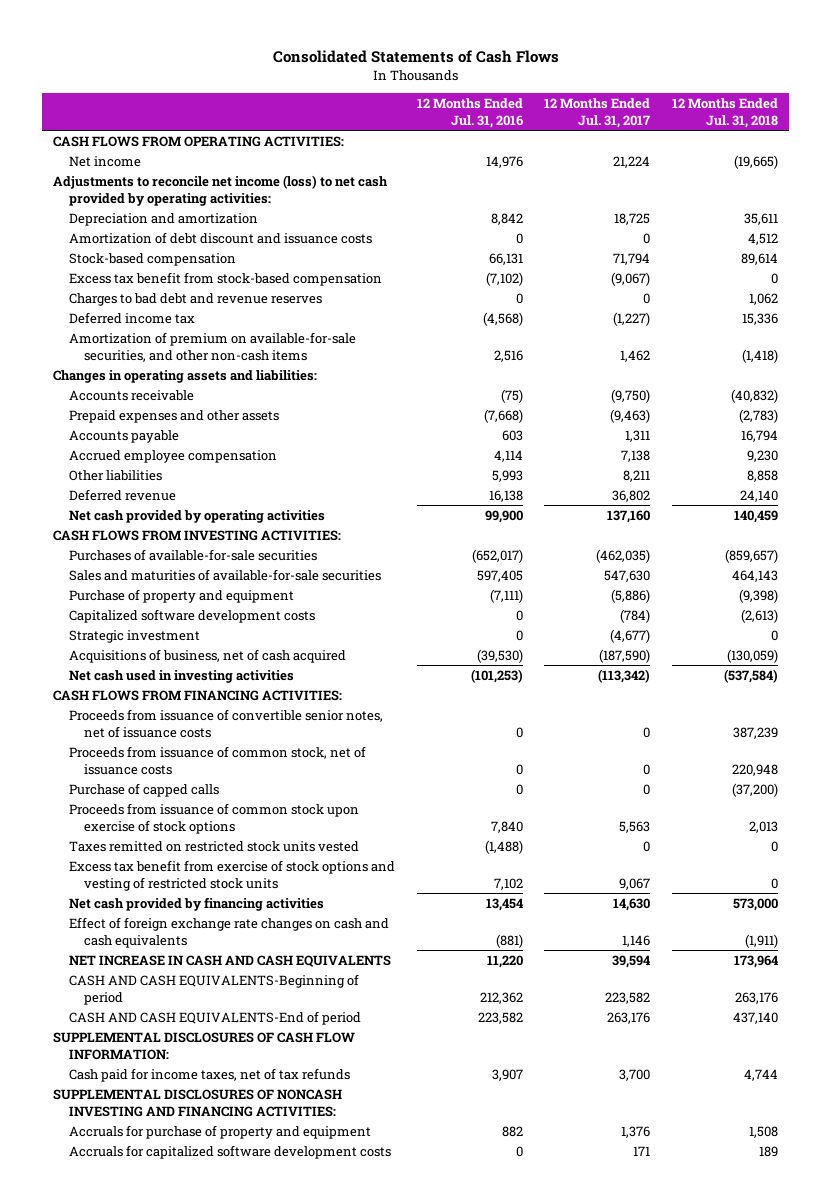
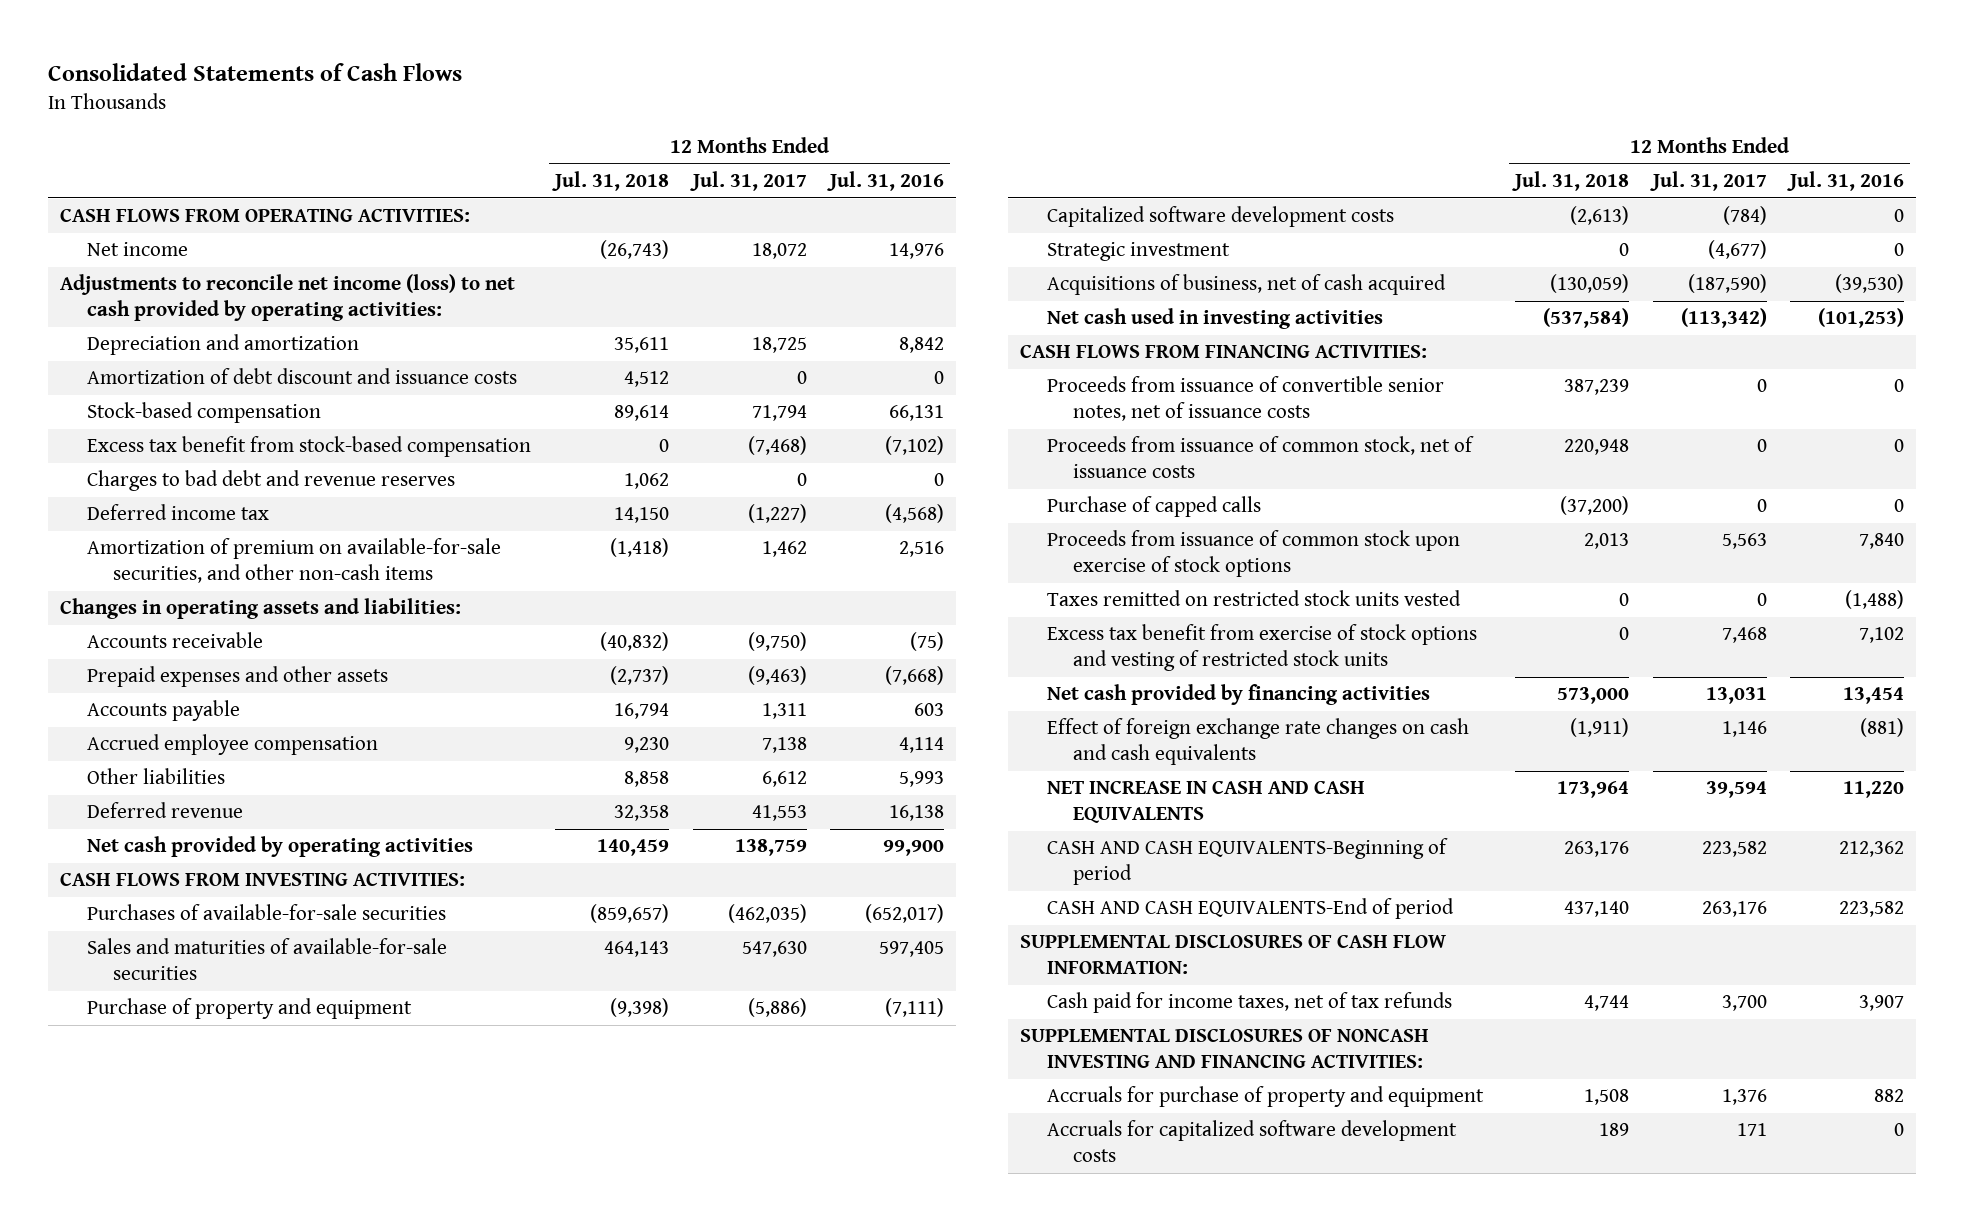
[613,155,651,168] 21,224 -> [751,243,807,260] 18,072
[734,154,779,169] (19,665) -> [599,240,669,260] (26,743)
[611,271,651,286] (9,067) -> [747,436,807,456] (7,468)
[742,312,779,325] 15,336 -> [613,507,669,524] 14,150
[739,408,779,423] (2,783) -> [609,666,669,686] (2,737)
[623,469,651,482] 8,211 -> [761,771,807,788] 6,612
[612,489,651,502] 36,802 -> [751,805,807,822] 41,553
[740,489,779,502] 24,140 -> [613,805,669,822] 32,358
[607,509,651,523] 137,160 -> [734,839,807,857] 138,759
[619,877,651,890] 9,067 -> [1721,627,1767,644] 7,468
[613,897,651,911] 14,630 -> [1705,687,1767,705] 13,031

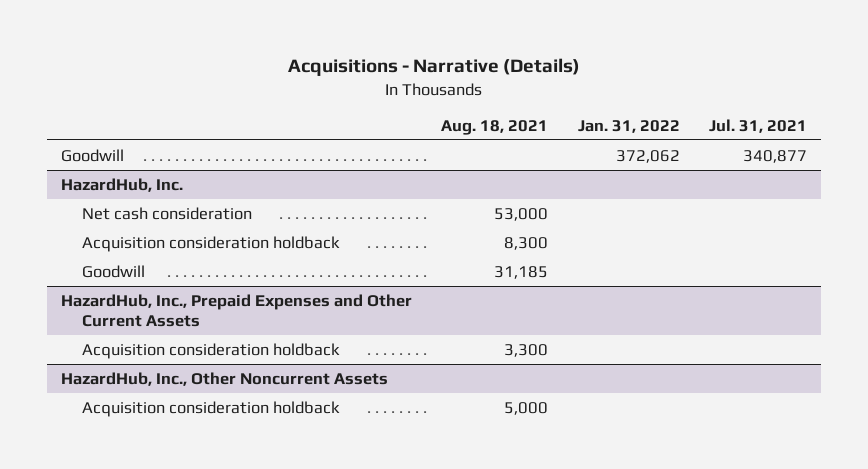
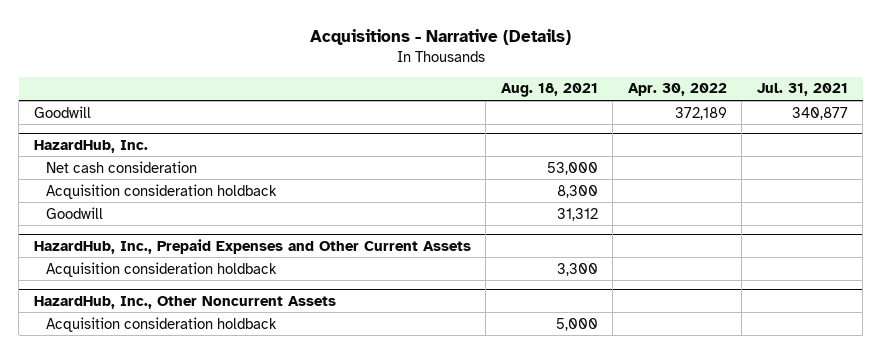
[577,119,680,133] Jan. 31, 2022 -> none
none -> [627,83,727,97] Apr. 30, 2022
[494,265,549,279] 31,185 -> [556,207,598,221] 31,312

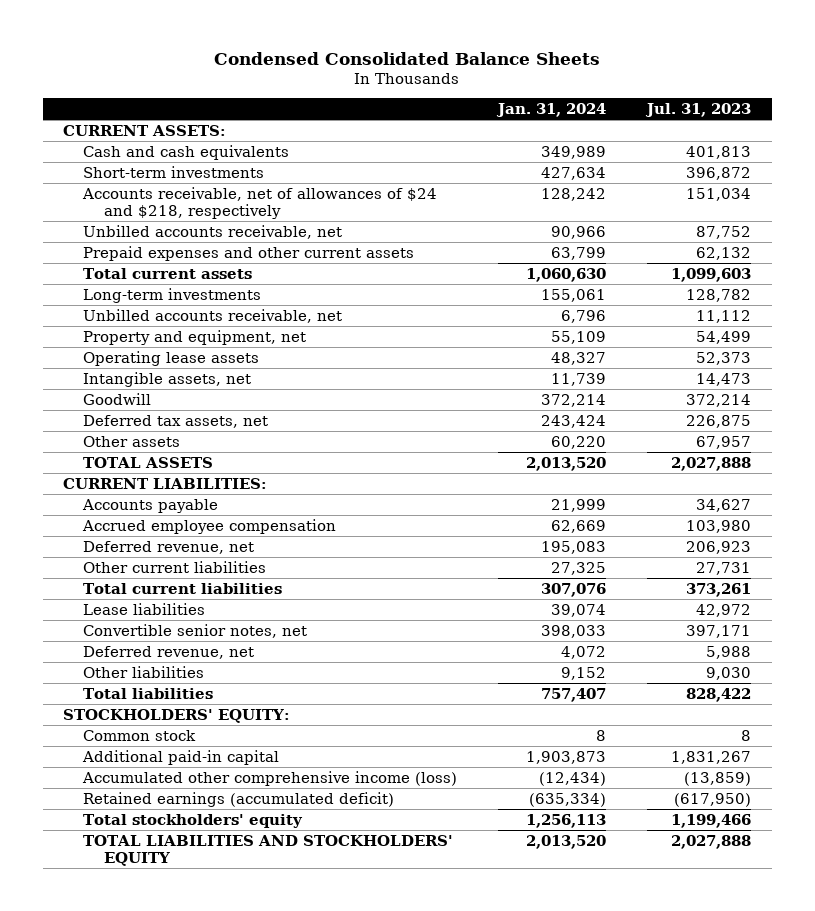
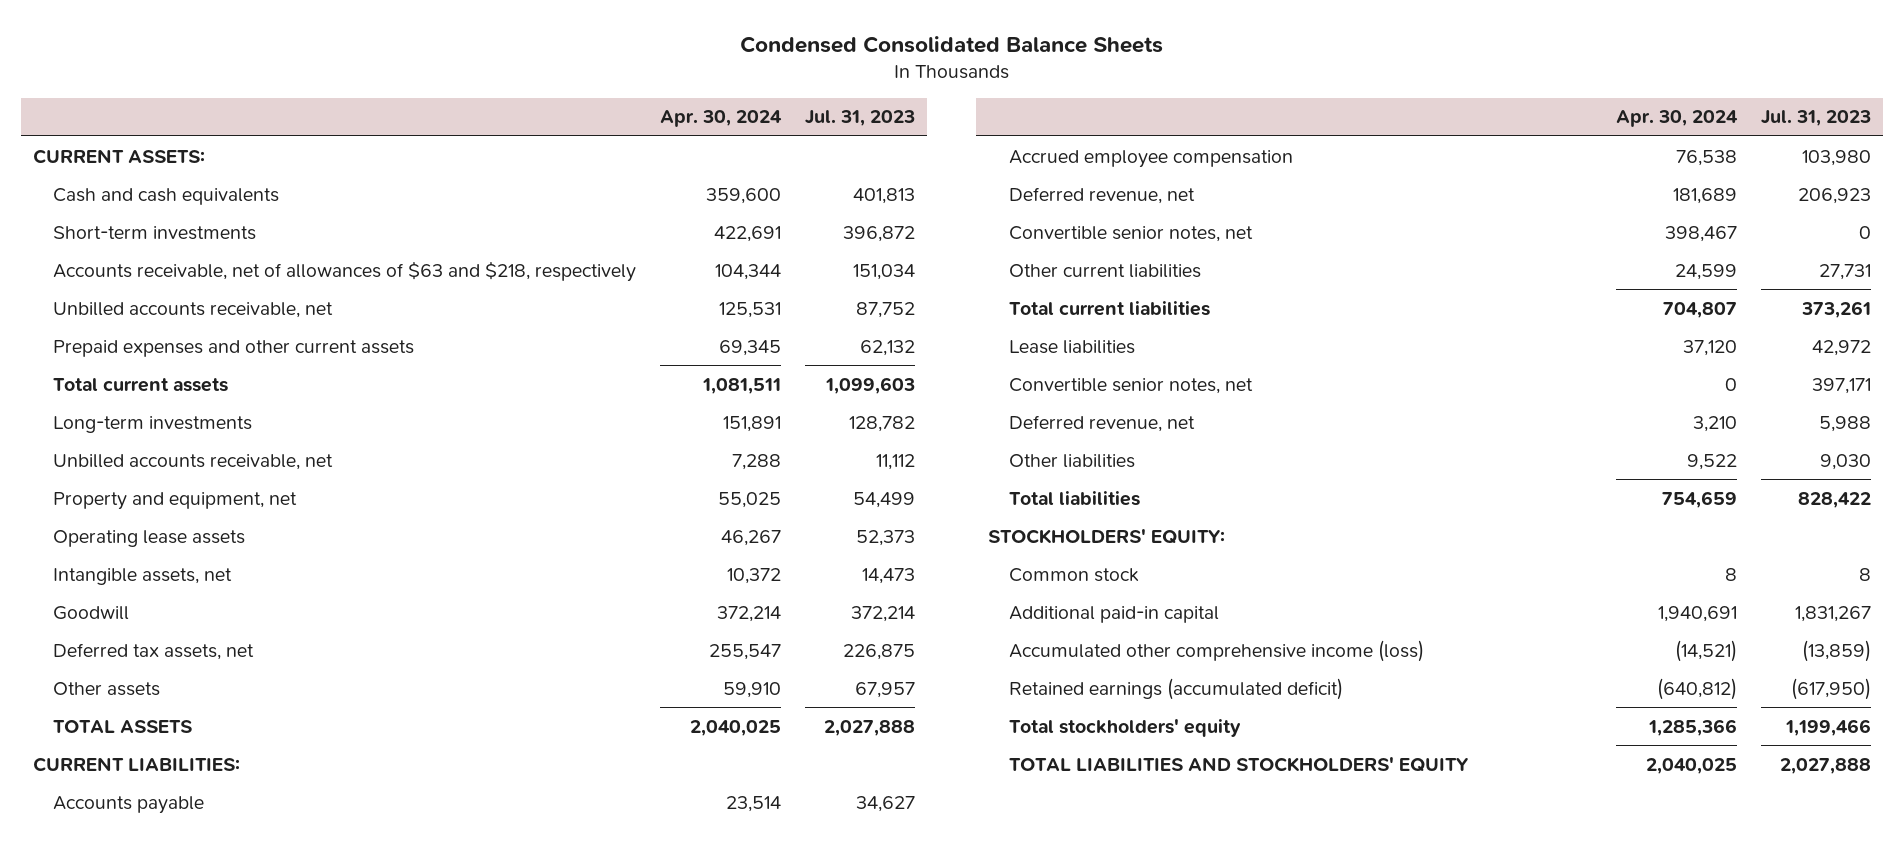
[496,102,607,117] Jan. 31, 2024 -> none
none -> [660,110,783,128] Apr. 30, 2024
[82,186,438,220] Accounts receivable, net of allowances of $24 and $218, respectively -> [53,260,637,282] Accounts receivable, net of allowances of $63 and $218, respectively
none -> [1008,225,1253,242] Convertible senior notes, net

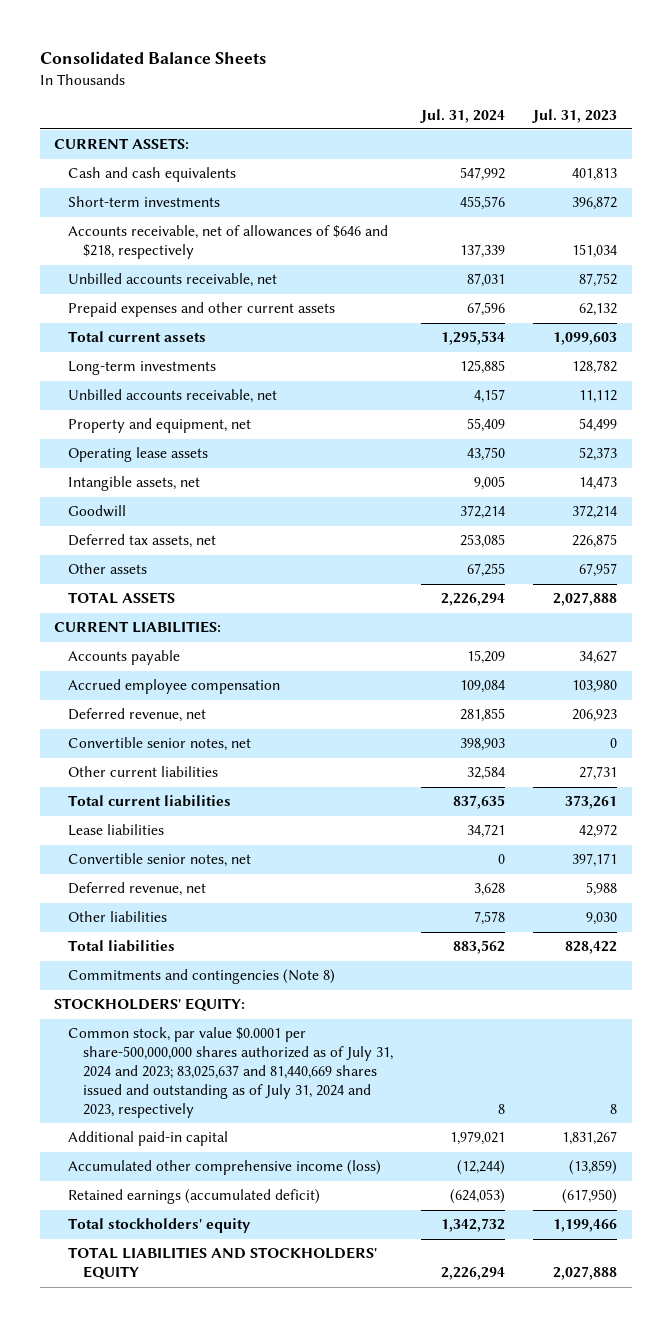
[739,35,1163,53] Condensed Consolidated Balance Sheets -> [40,51,267,65] Consolidated Balance Sheets
[660,110,783,128] Apr. 30, 2024 -> none
none -> [419,108,505,123] Jul. 31, 2024
[53,260,637,282] Accounts receivable, net of allowances of $63 and $218, respectively -> [68,225,389,260] Accounts receivable, net of allowances of $646 and $218, respectively
none -> [68,969,336,985] Commitments and contingencies (Note 8)
[1008,567,1139,582] Common stock -> [68,1027,393,1118] Common stock, par value $0.0001 per share-500,000,000 shares authorized as of July 31, 2024 and 2023; 83,025,637 and 81,440,669 shares issued and outstanding as of July 31, 2024 and 2023, respectively

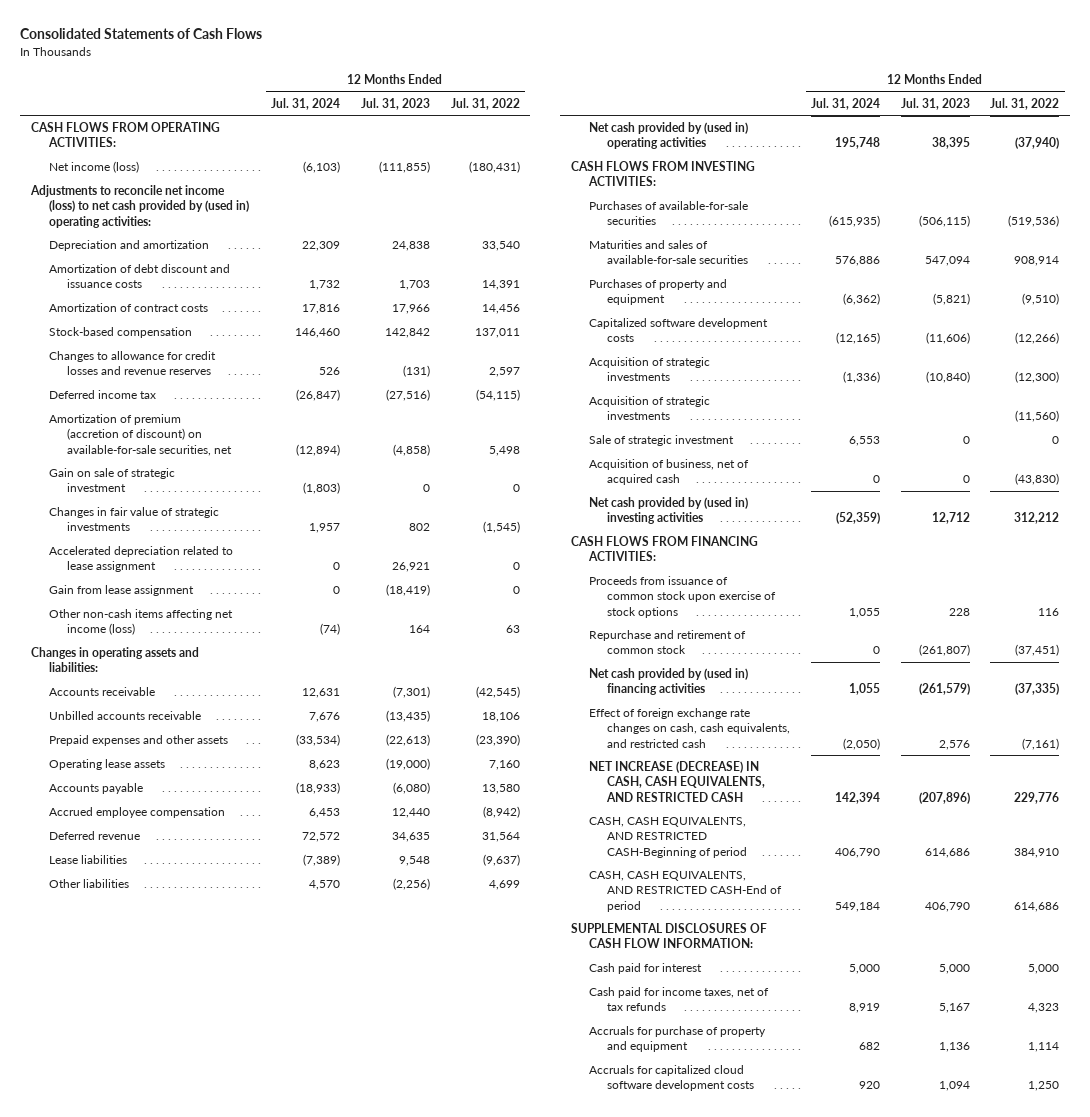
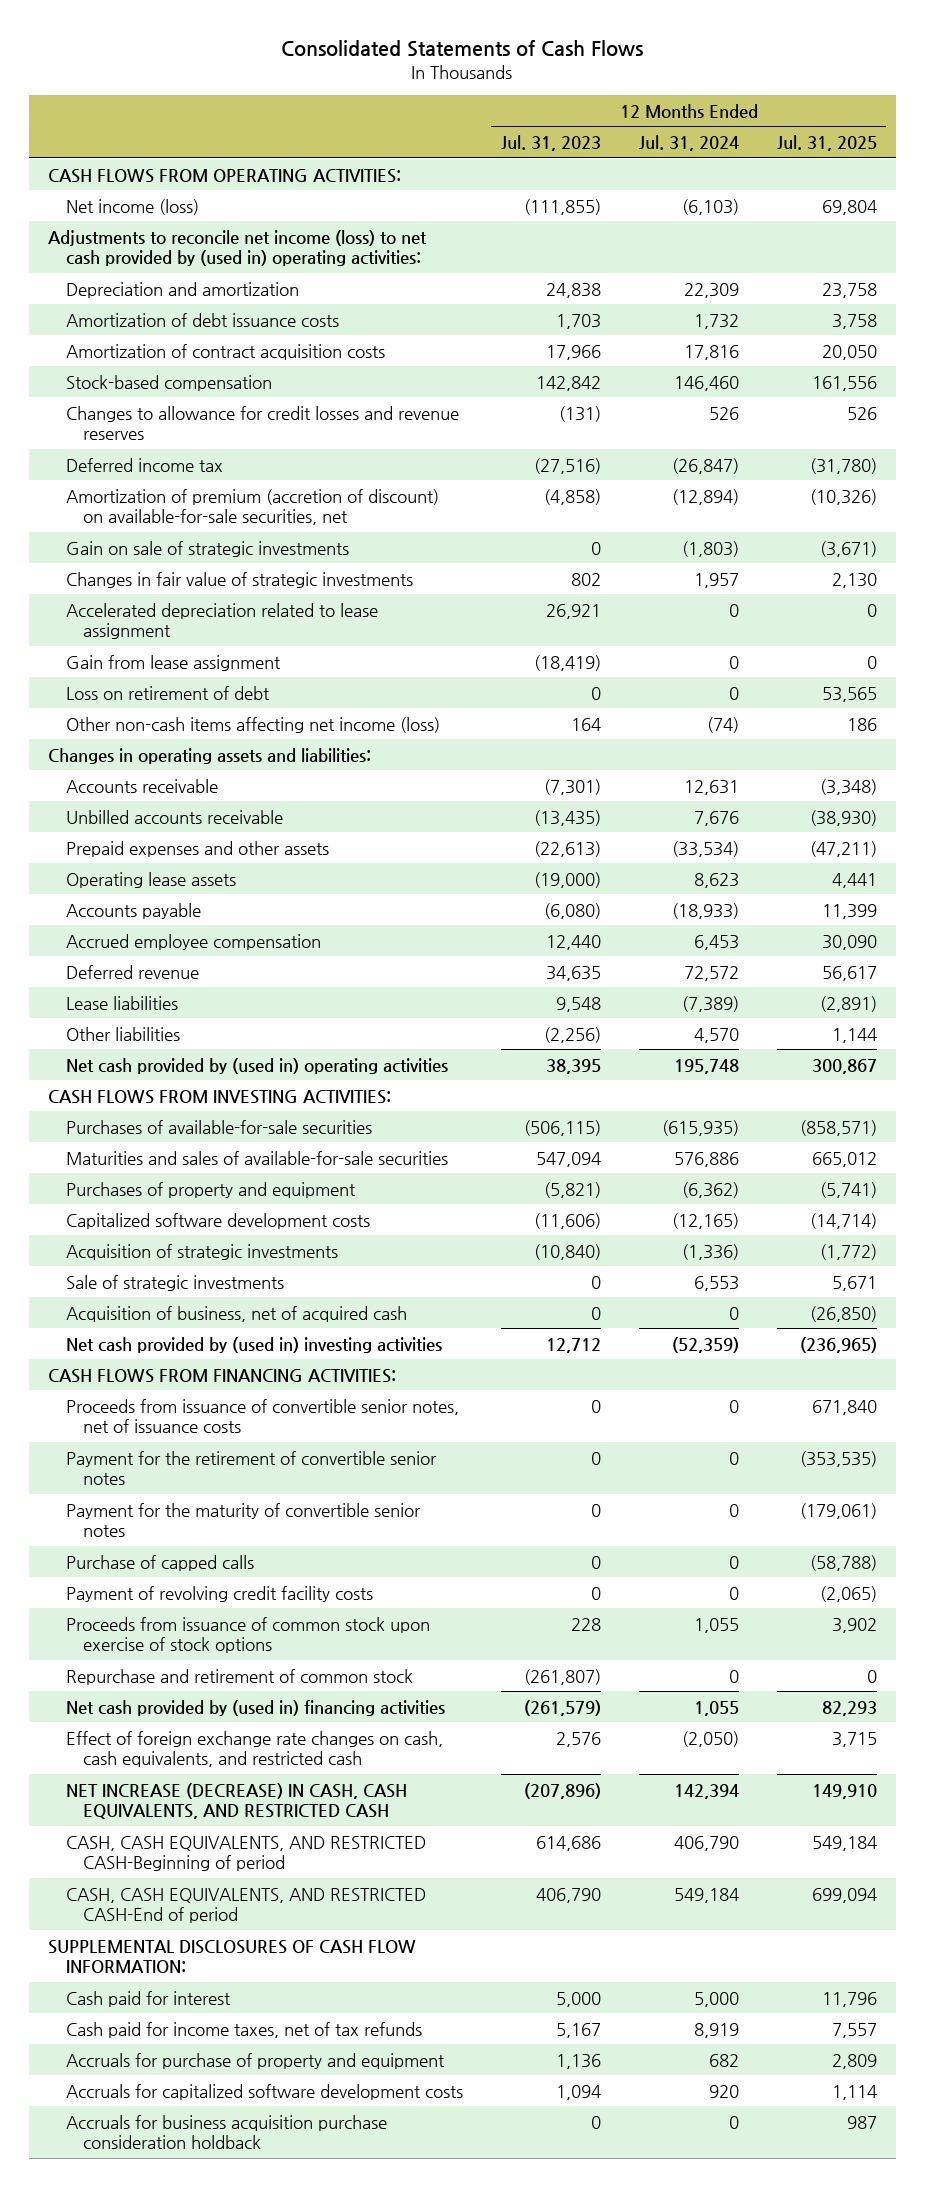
[450,97,520,110] Jul. 31, 2022 -> none
none -> [776,135,877,152] Jul. 31, 2025
[49,264,231,289] Amortization of debt discount and issuance costs -> [65,312,339,327] Amortization of debt issuance costs
[49,303,209,313] Amortization of contract costs -> [65,343,385,360] Amortization of contract acquisition costs
[49,468,176,493] Gain on sale of strategic investment -> [65,540,349,557] Gain on sale of strategic investments
none -> [65,685,270,700] Loss on retirement of debt
[588,396,710,421] Acquisition of strategic investments -> none
[588,435,734,447] Sale of strategic investment -> [65,1274,284,1291] Sale of strategic investments
none -> [65,1398,459,1434] Proceeds from issuance of convertible senior notes, net of issuance costs
none -> [65,1450,437,1486] Payment for the retirement of convertible senior notes
none -> [65,1502,421,1538] Payment for the maturity of convertible senior notes
none -> [65,1554,254,1571] Purchase of capped calls
none -> [65,1585,373,1602] Payment of revolving credit facility costs
[588,1065,755,1092] Accruals for capitalized cloud software development costs -> [65,2083,463,2100] Accruals for capitalized software development costs
none -> [65,2114,387,2150] Accruals for business acquisition purchase consideration holdback

